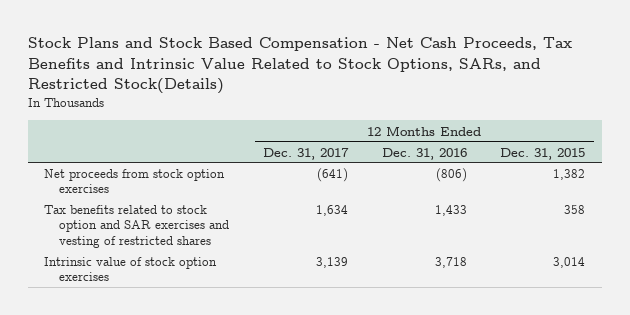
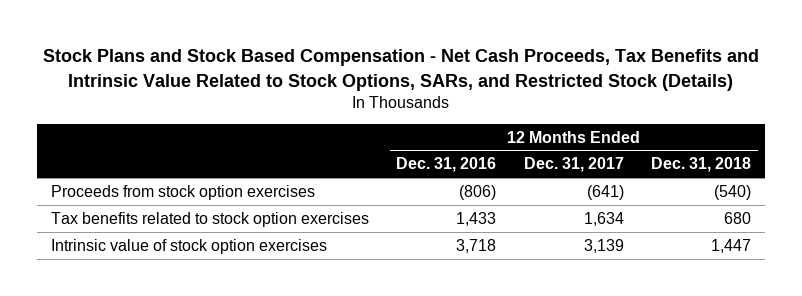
[27,37,572,95] Stock Plans and Stock Based Compensation - Net Cash Proceeds, Tax Benefits and Intrinsic Value Related to Stock Options, SARs, and Restricted Stock(Details) -> [43,48,760,91] Stock Plans and Stock Based Compensation - Net Cash Proceeds, Tax Benefits and Intrinsic Value Related to Stock Options, SARs, and Restricted Stock (Details)
[500,147,586,160] Dec. 31, 2015 -> none
none -> [651,157,752,173] Dec. 31, 2018
[44,169,226,194] Net proceeds from stock option exercises -> [51,184,316,200] Proceeds from stock option exercises
[44,205,230,248] Tax benefits related to stock option and SAR exercises and vesting of restricted shares -> [51,211,370,227] Tax benefits related to stock option exercises

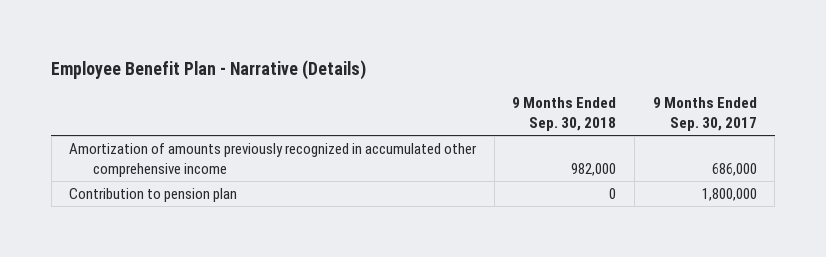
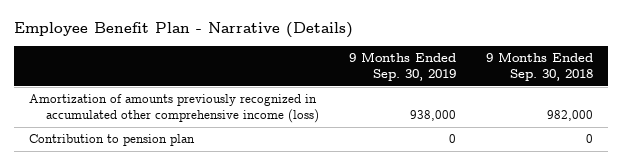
[652,97,757,132] 9 Months Ended Sep. 30, 2017 -> none
none -> [348,52,456,82] 9 Months Ended Sep. 30, 2019
[69,143,478,177] Amortization of amounts previously recognized in accumulated other comprehensive income -> [28,94,319,124] Amortization of amounts previously recognized in accumulated other comprehensive income (loss)

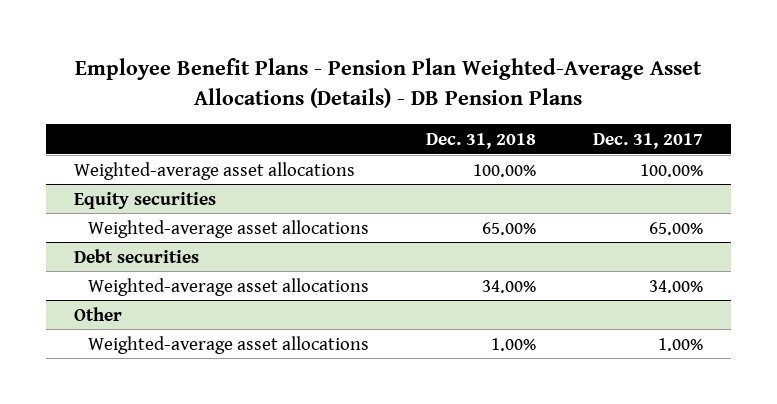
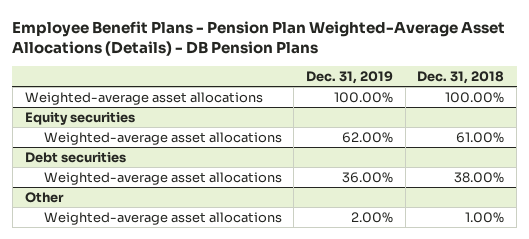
[592,132,703,149] Dec. 31, 2017 -> none
none -> [306,71,394,85] Dec. 31, 2019
[481,221,536,235] 65.00% -> [456,131,505,143] 61.00%
[481,279,536,293] 34.00% -> [454,171,505,183] 38.00%

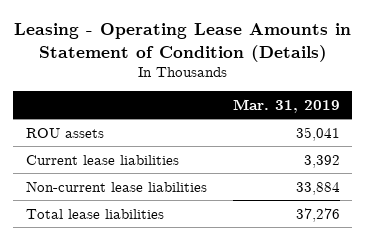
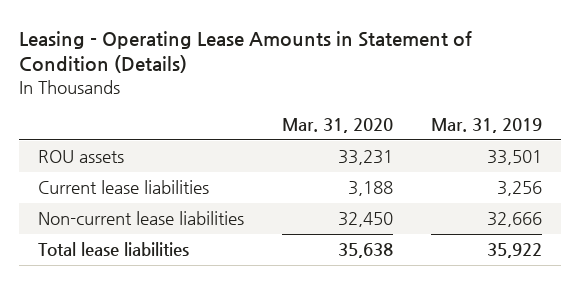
none -> [281,118,393,134] Mar. 31, 2020
[295,126,340,141] 35,041 -> [486,150,542,166] 33,501
[303,154,340,168] 3,392 -> [496,181,542,197] 3,256
[295,181,340,195] 33,884 -> [486,212,542,228] 32,666
[295,207,340,222] 37,276 -> [486,243,542,259] 35,922

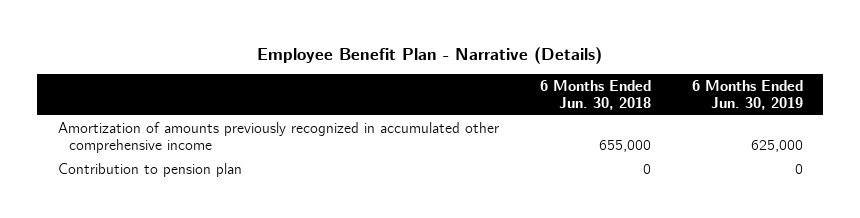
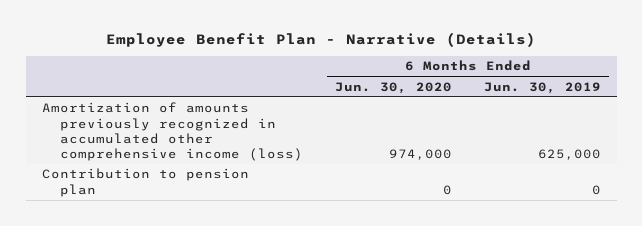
[539,79,651,110] 6 Months Ended Jun. 30, 2018 -> none
none -> [334,81,452,94] Jun. 30, 2020
[57,121,499,153] Amortization of amounts previously recognized in accumulated other comprehensive income -> [41,102,303,162] Amortization of amounts previously recognized in accumulated other comprehensive income (loss)

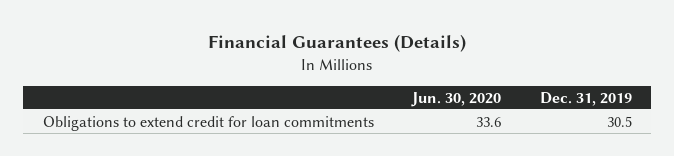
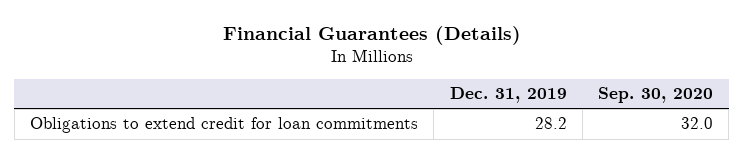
[411,91,502,107] Jun. 30, 2020 -> none
none -> [598,87,714,104] Sep. 30, 2020
[606,115,632,127] 30.5 -> [534,117,567,130] 28.2

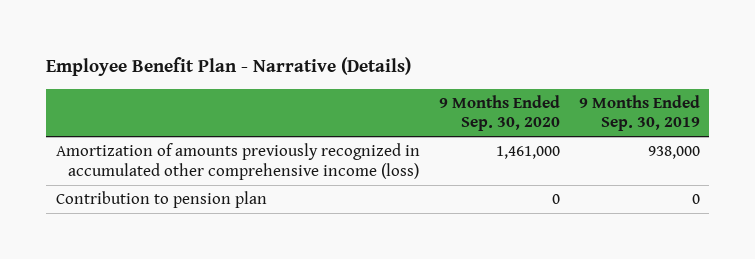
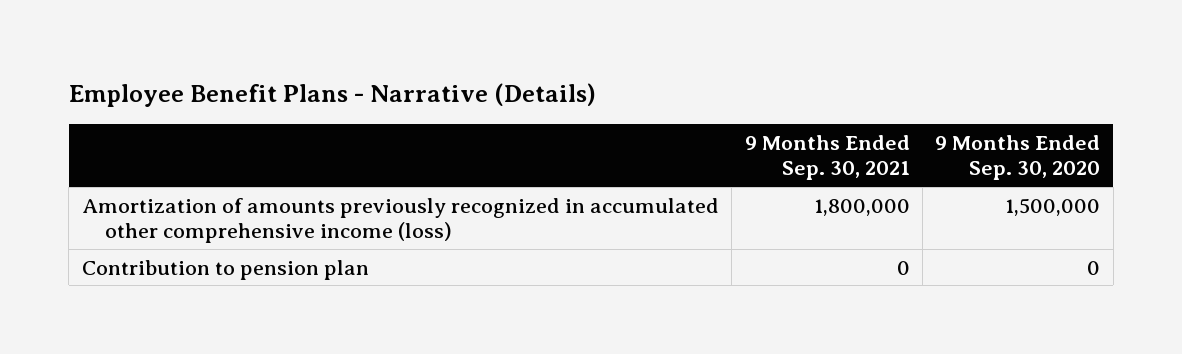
[45,56,411,76] Employee Benefit Plan - Narrative (Details) -> [68,83,596,108] Employee Benefit Plans - Narrative (Details)
[578,94,700,132] 9 Months Ended Sep. 30, 2019 -> none
none -> [744,134,910,181] 9 Months Ended Sep. 30, 2021
[495,146,560,160] 1,461,000 -> [1005,197,1101,216] 1,500,000

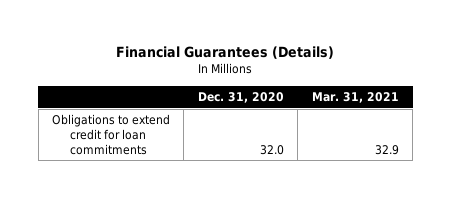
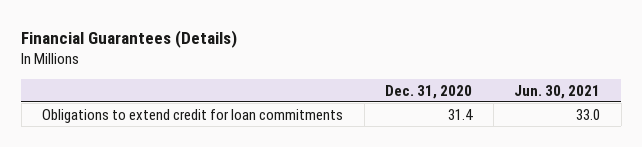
[311,92,399,104] Mar. 31, 2021 -> none
none -> [514,84,601,99] Jun. 30, 2021
[259,144,284,155] 32.0 -> [448,108,474,120] 31.4

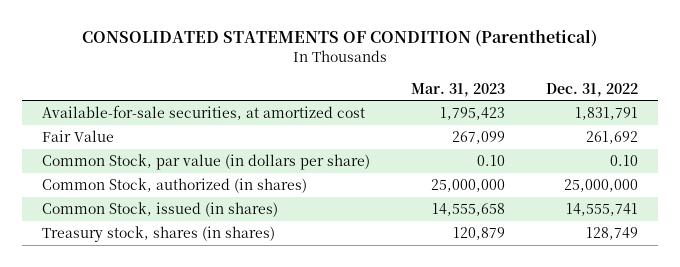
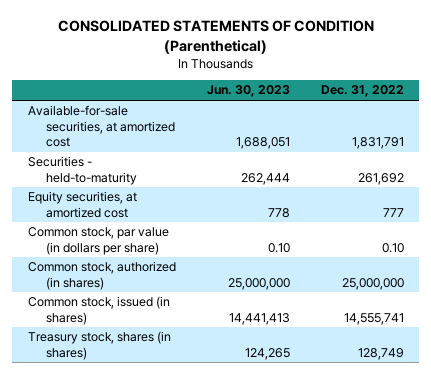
[410,82,505,97] Mar. 31, 2023 -> none
none -> [206,85,290,98] Jun. 30, 2023
[42,130,115,143] Fair Value -> [27,156,137,185] Securities - held-to-maturity
none -> [27,191,137,218] Equity securities, at amortized cost
[42,154,371,171] Common Stock, par value (in dollars per share) -> [27,227,169,255] Common stock, par value (in dollars per share)
[42,178,308,194] Common Stock, authorized (in shares) -> [27,261,176,290] Common stock, authorized (in shares)
[42,202,279,218] Common Stock, issued (in shares) -> [27,296,170,325] Common stock, issued (in shares)

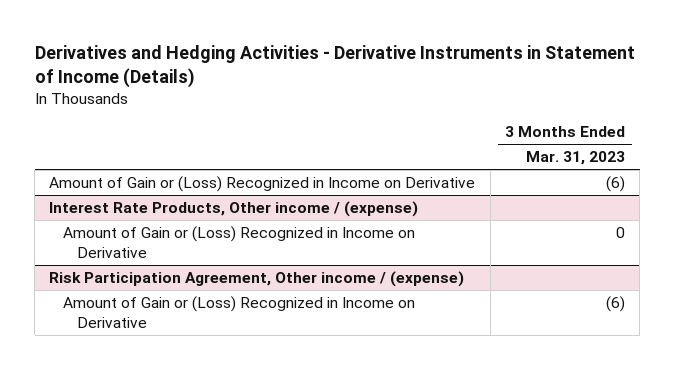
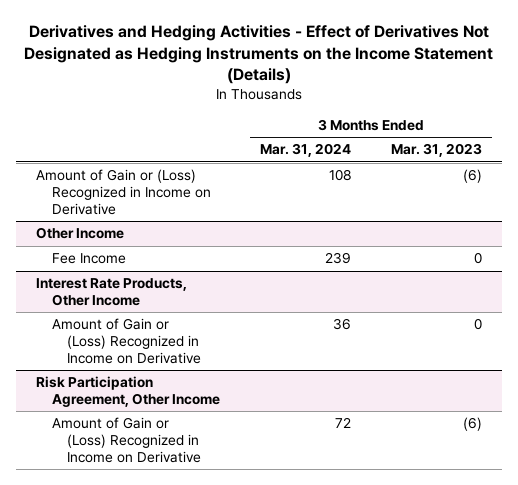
[34,44,635,88] Derivatives and Hedging Activities - Derivative Instruments in Statement of Income (Details) -> [24,25,494,84] Derivatives and Hedging Activities - Effect of Derivatives Not Designated as Hedging Instruments on the Income Statement (Details)
none -> [259,143,351,158] Mar. 31, 2024
none -> [35,227,124,240] Other Income
none -> [51,253,126,265] Fee Income
[49,201,419,218] Interest Rate Products, Other income / (expense) -> [35,278,187,307] Interest Rate Products, Other Income
[49,271,465,288] Risk Participation Agreement, Other income / (expense) -> [35,376,220,408] Risk Participation Agreement, Other Income

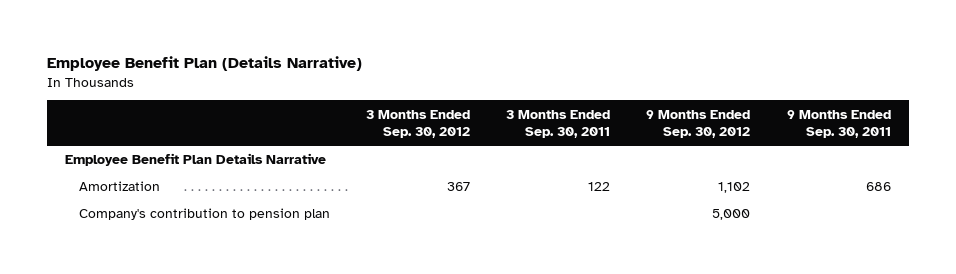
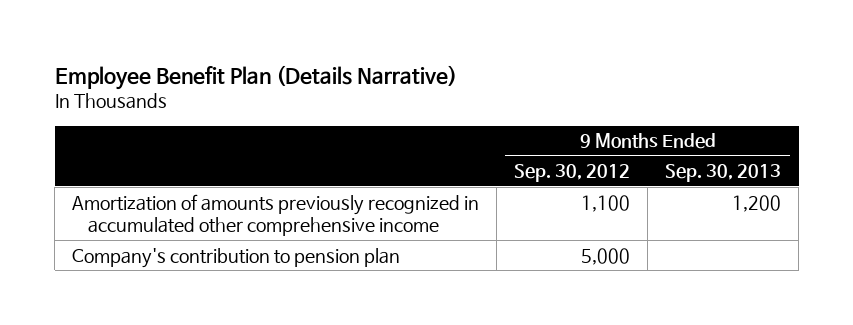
[365,109,470,139] 3 Months Ended Sep. 30, 2012 -> none
[506,109,611,139] 3 Months Ended Sep. 30, 2011 -> none
[786,109,891,139] 9 Months Ended Sep. 30, 2011 -> none
none -> [665,164,782,183] Sep. 30, 2013
[65,153,327,167] Employee Benefit Plan Details Narrative -> none
[78,181,160,192] Amortization -> none
none -> [72,193,480,237] Amortization of amounts previously recognized in accumulated other comprehensive income

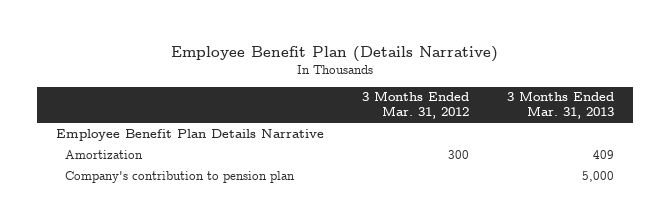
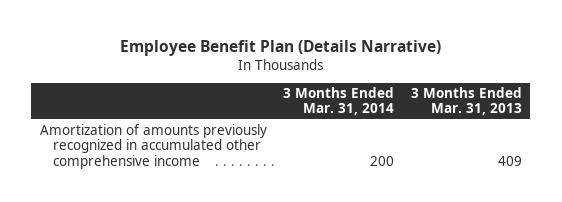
[362,91,470,120] 3 Months Ended Mar. 31, 2012 -> none
none -> [283,87,395,116] 3 Months Ended Mar. 31, 2014
[55,128,324,141] Employee Benefit Plan Details Narrative -> none
[65,170,296,183] Company's contribution to pension plan -> none
[65,149,144,159] Amortization -> [39,123,267,169] Amortization of amounts previously recognized in accumulated other comprehensive income

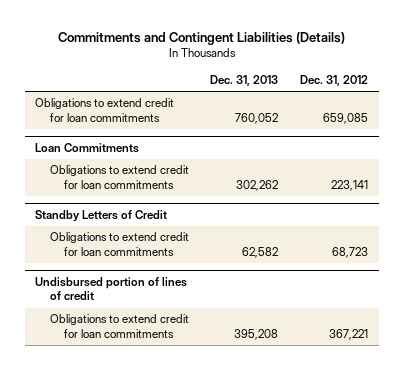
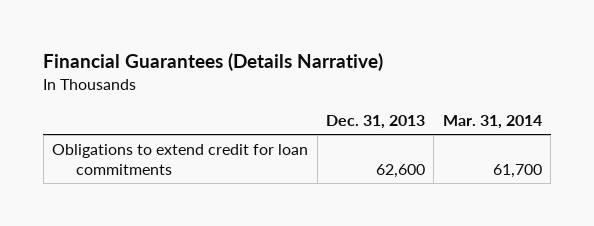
[57,32,345,46] Commitments and Contingent Liabilities (Details) -> [43,53,384,72] Financial Guarantees (Details Narrative)
[299,75,368,87] Dec. 31, 2012 -> none
none -> [442,115,542,130] Mar. 31, 2014
[35,142,140,153] Loan Commitments -> none
[49,165,189,189] Obligations to extend credit for loan commitments -> none
[35,209,168,222] Standby Letters of Credit -> none
[49,232,189,256] Obligations to extend credit for loan commitments -> none
[35,276,188,301] Undisbursed portion of lines of credit -> none
[49,314,189,338] Obligations to extend credit for loan commitments -> none
[235,112,279,124] 760,052 -> [375,164,425,179] 62,600

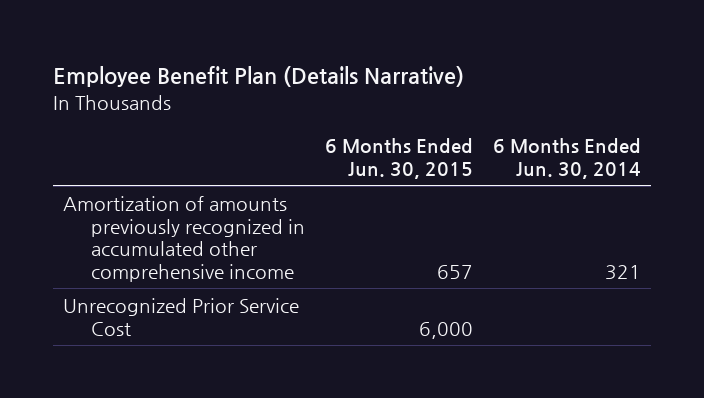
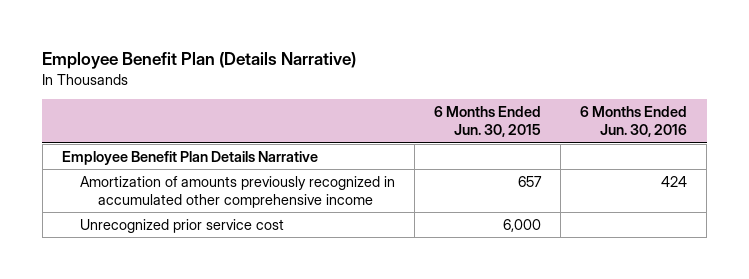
[493,138,642,179] 6 Months Ended Jun. 30, 2014 -> none
none -> [580,106,688,138] 6 Months Ended Jun. 30, 2016
none -> [61,150,318,165] Employee Benefit Plan Details Narrative
[63,297,300,336] Unrecognized Prior Service Cost -> [80,218,285,233] Unrecognized prior service cost

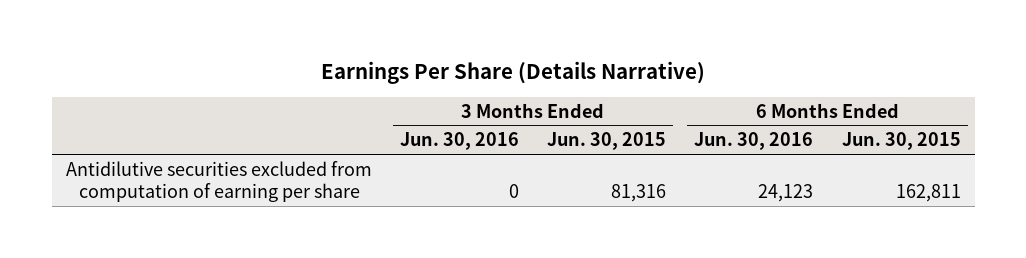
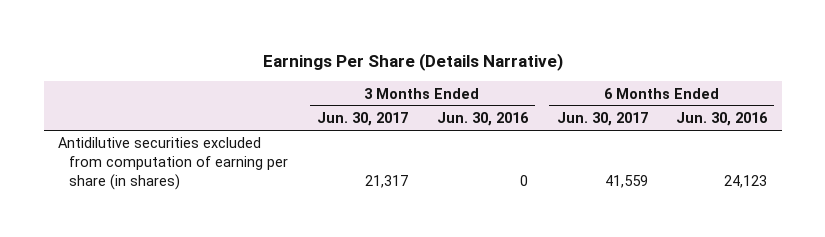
[547,132,667,151] Jun. 30, 2015 -> none
[841,132,961,151] Jun. 30, 2015 -> none
none -> [317,112,409,127] Jun. 30, 2017
none -> [556,112,648,127] Jun. 30, 2017
[65,160,372,202] Antidilutive securities excluded from computation of earning per share -> [58,137,289,191] Antidilutive securities excluded from computation of earning per share (in shares)

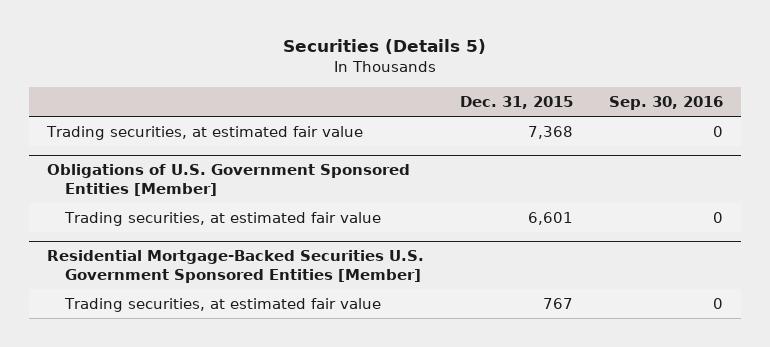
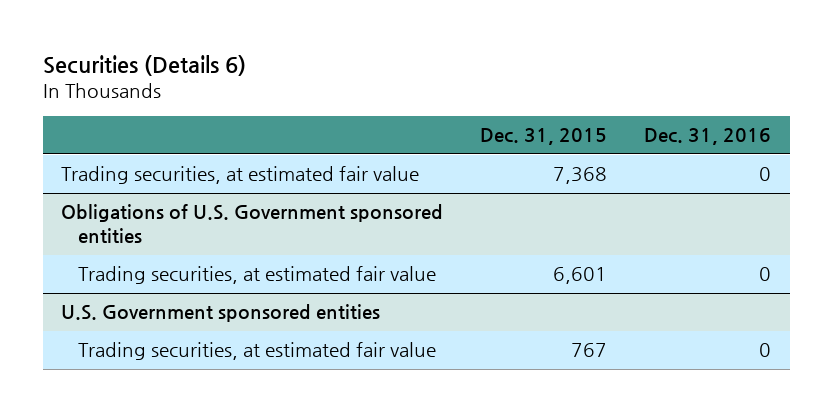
[282,39,486,55] Securities (Details 5) -> [42,54,246,76] Securities (Details 6)
[608,95,723,110] Sep. 30, 2016 -> none
none -> [644,128,772,146] Dec. 31, 2016
[47,164,411,196] Obligations of U.S. Government Sponsored Entities [Member] -> [61,204,444,244] Obligations of U.S. Government sponsored entities
[47,250,425,283] Residential Mortgage-Backed Securities U.S. Government Sponsored Entities [Member] -> [61,304,381,323] U.S. Government sponsored entities

